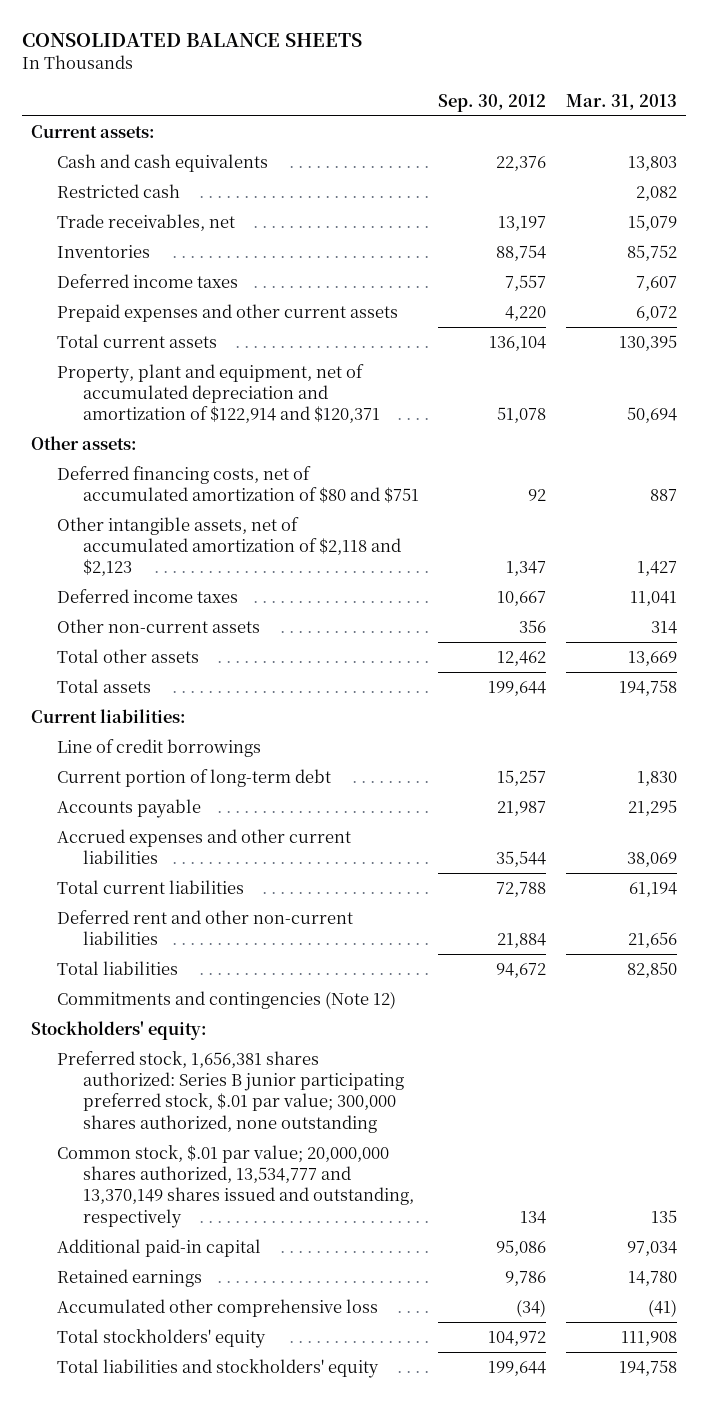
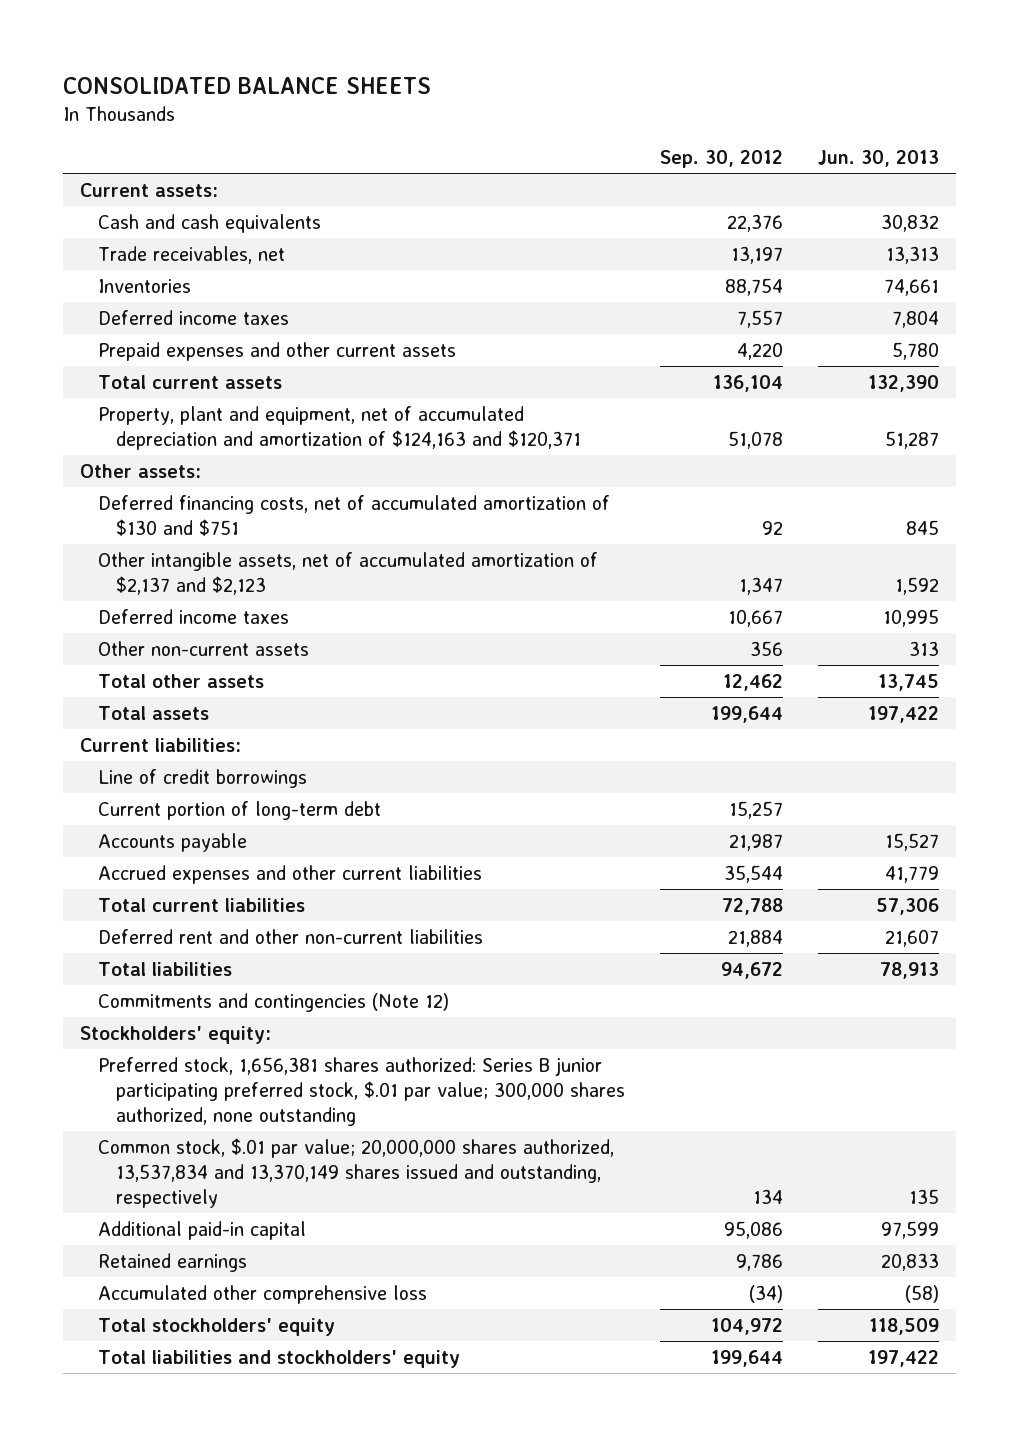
[565,93,677,110] Mar. 31, 2013 -> none
none -> [817,149,939,167] Jun. 30, 2013
[57,183,181,198] Restricted cash -> none
[57,363,381,424] Property, plant and equipment, net of accumulated depreciation and amortization of $122,914 and $120,371 -> [98,405,582,451] Property, plant and equipment, net of accumulated depreciation and amortization of $124,163 and $120,371
[57,465,420,504] Deferred financing costs, net of accumulated amortization of $80 and $751 -> [98,494,611,537] Deferred financing costs, net of accumulated amortization of $130 and $751
[57,516,402,577] Other intangible assets, net of accumulated amortization of $2,118 and $2,123 -> [98,551,599,596] Other intangible assets, net of accumulated amortization of $2,137 and $2,123
[57,1144,415,1228] Common stock, $.01 par value; 20,000,000 shares authorized, 13,534,777 and 13,370,149 shares issued and outstanding, respectively -> [98,1137,615,1209] Common stock, $.01 par value; 20,000,000 shares authorized, 13,537,834 and 13,370,149 shares issued and outstanding, respectively

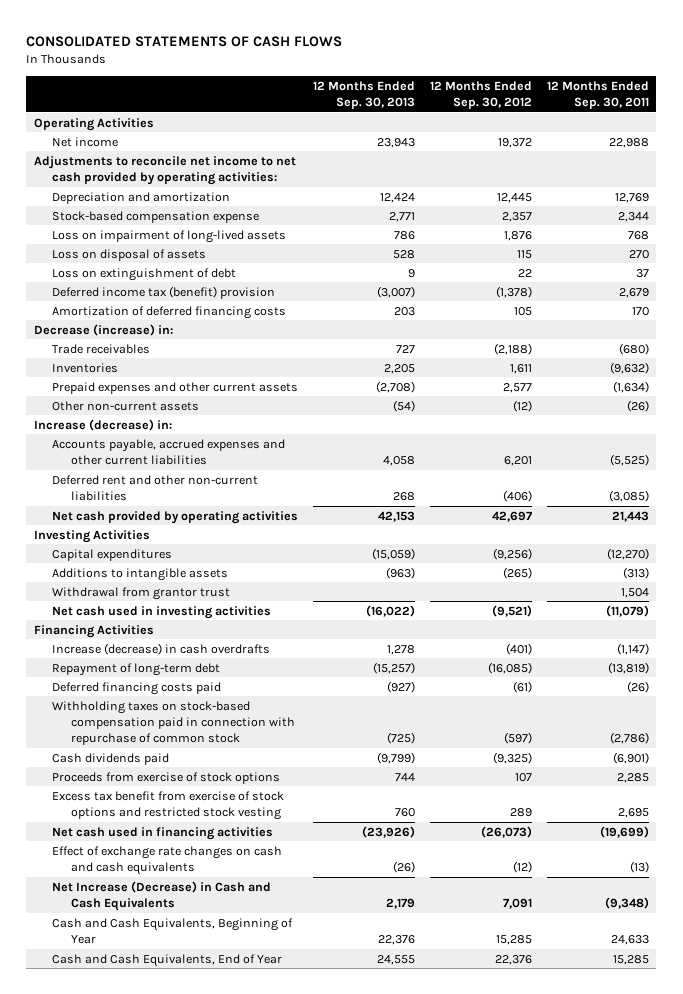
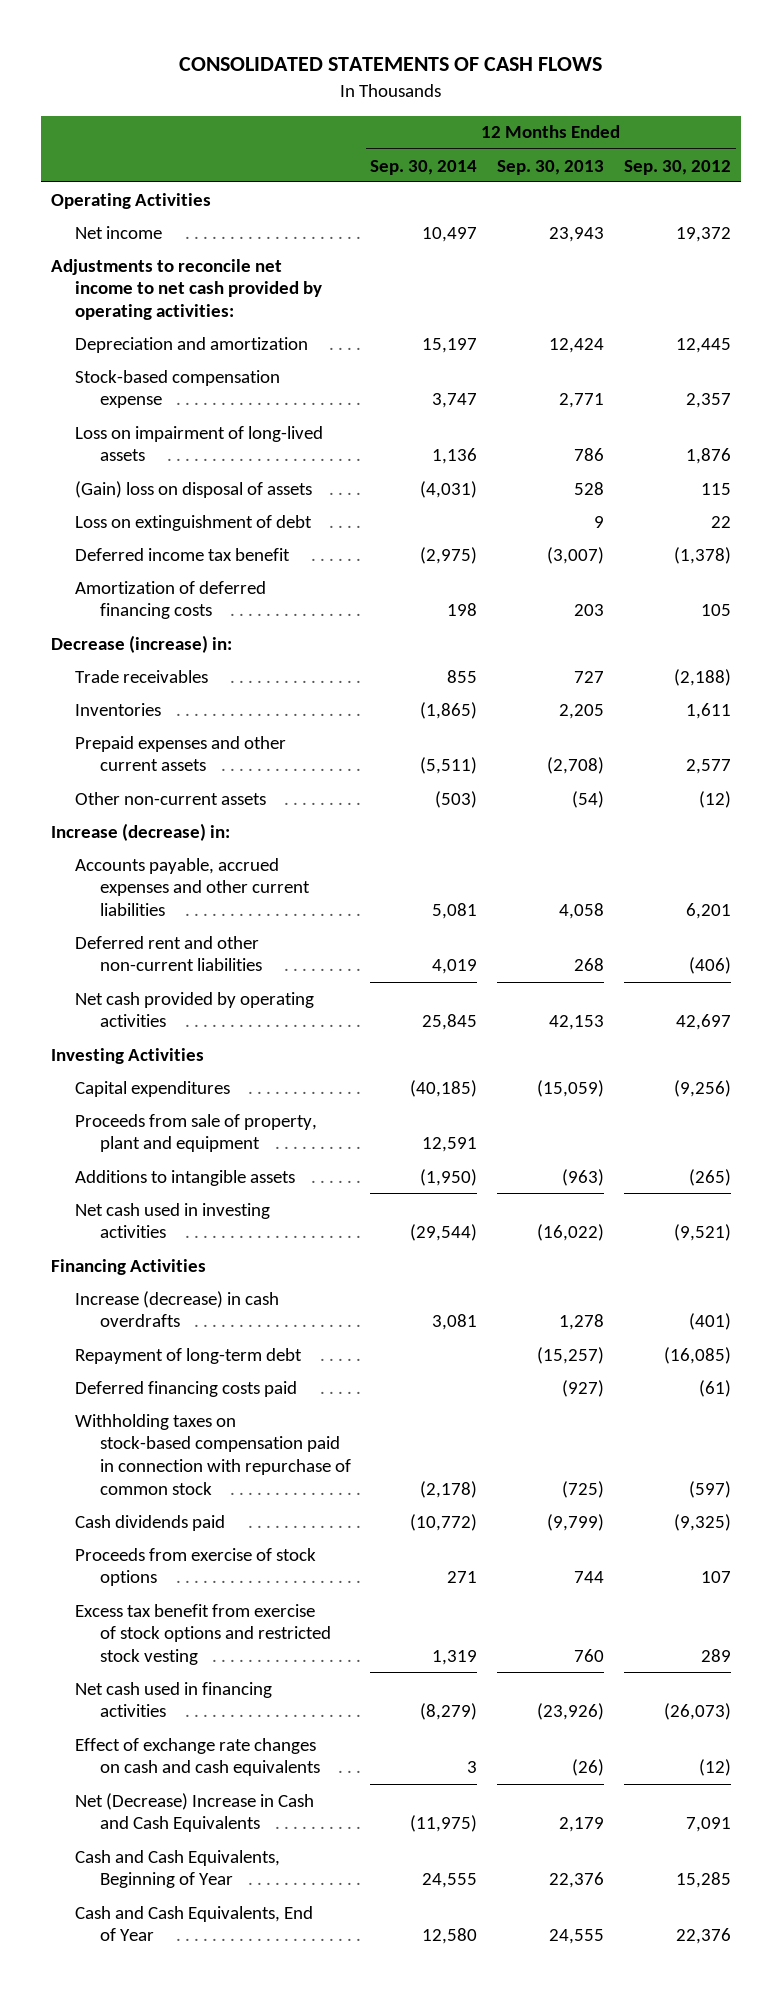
[546,80,649,110] 12 Months Ended Sep. 30, 2011 -> none
none -> [370,159,478,175] Sep. 30, 2014
[52,248,207,261] Loss on disposal of assets -> [75,480,313,498] (Gain) loss on disposal of assets
[52,285,276,299] Deferred income tax (benefit) provision -> [75,547,291,561] Deferred income tax benefit
none -> [75,1113,318,1153] Proceeds from sale of property, plant and equipment
[52,586,231,600] Withdrawal from grantor trust -> none
[52,880,272,911] Net Increase (Decrease) in Cash and Cash Equivalents -> [75,1792,315,1833] Net (Decrease) Increase in Cash and Cash Equivalents

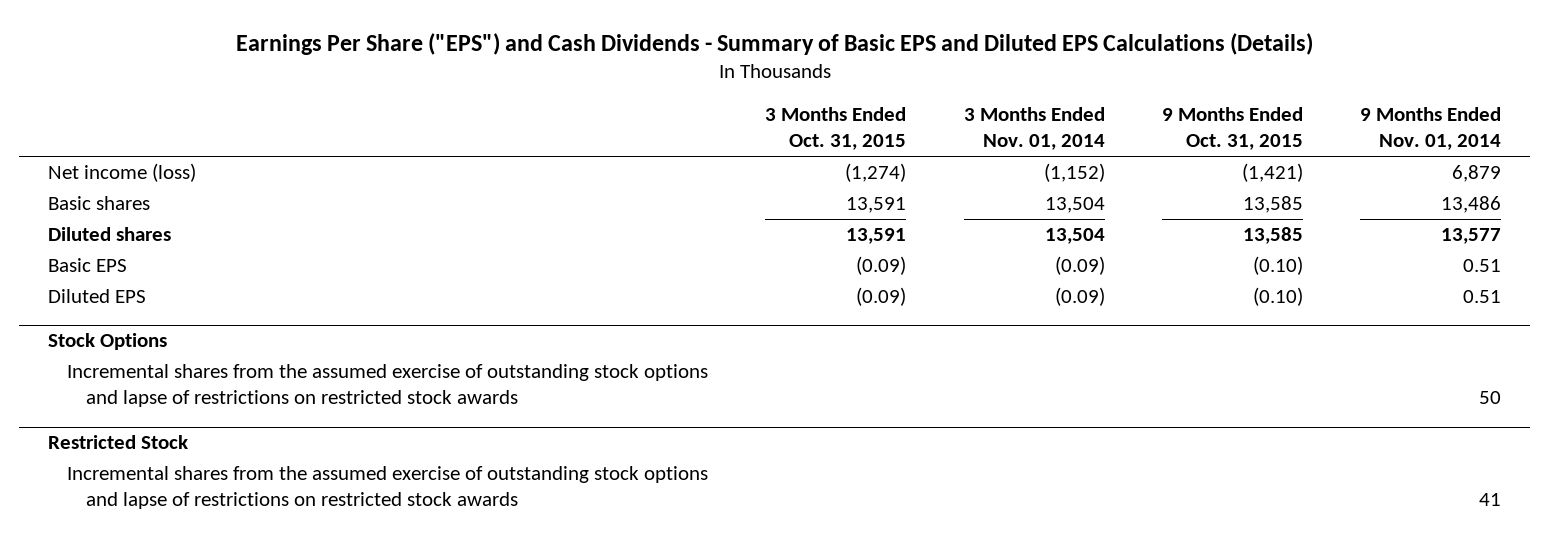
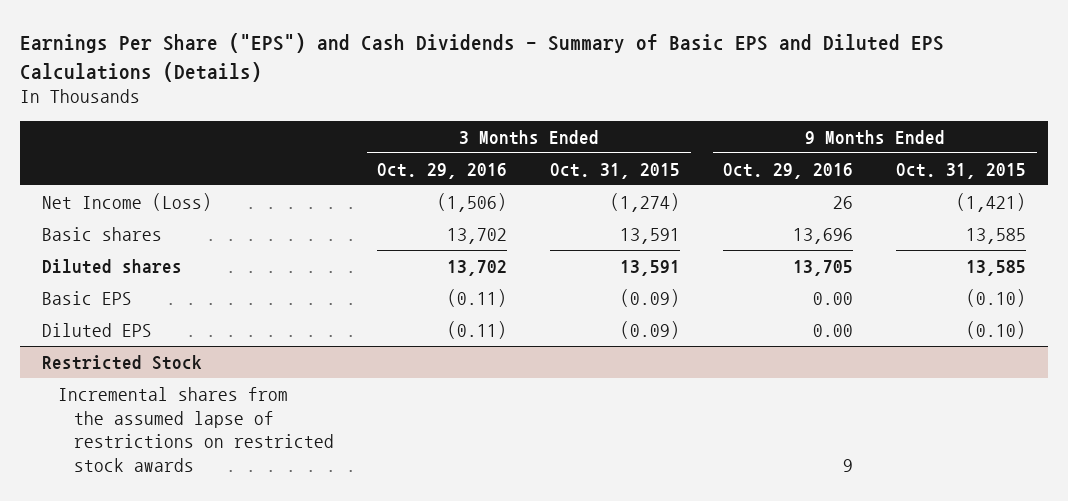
[963,106,1105,150] 3 Months Ended Nov. 01, 2014 -> none
[1360,106,1502,150] 9 Months Ended Nov. 01, 2014 -> none
none -> [377,162,508,179] Oct. 29, 2016
none -> [723,162,854,179] Oct. 29, 2016
[47,163,196,183] Net income (loss) -> [41,192,212,211] Net Income (Loss)
[47,333,167,351] Stock Options -> none
[67,364,709,408] Incremental shares from the assumed exercise of outstanding stock options and lapse of restrictions on restricted stock awards -> none
[67,466,709,510] Incremental shares from the assumed exercise of outstanding stock options and lapse of restrictions on restricted stock awards -> [58,386,335,473] Incremental shares from the assumed lapse of restrictions on restricted stock awards

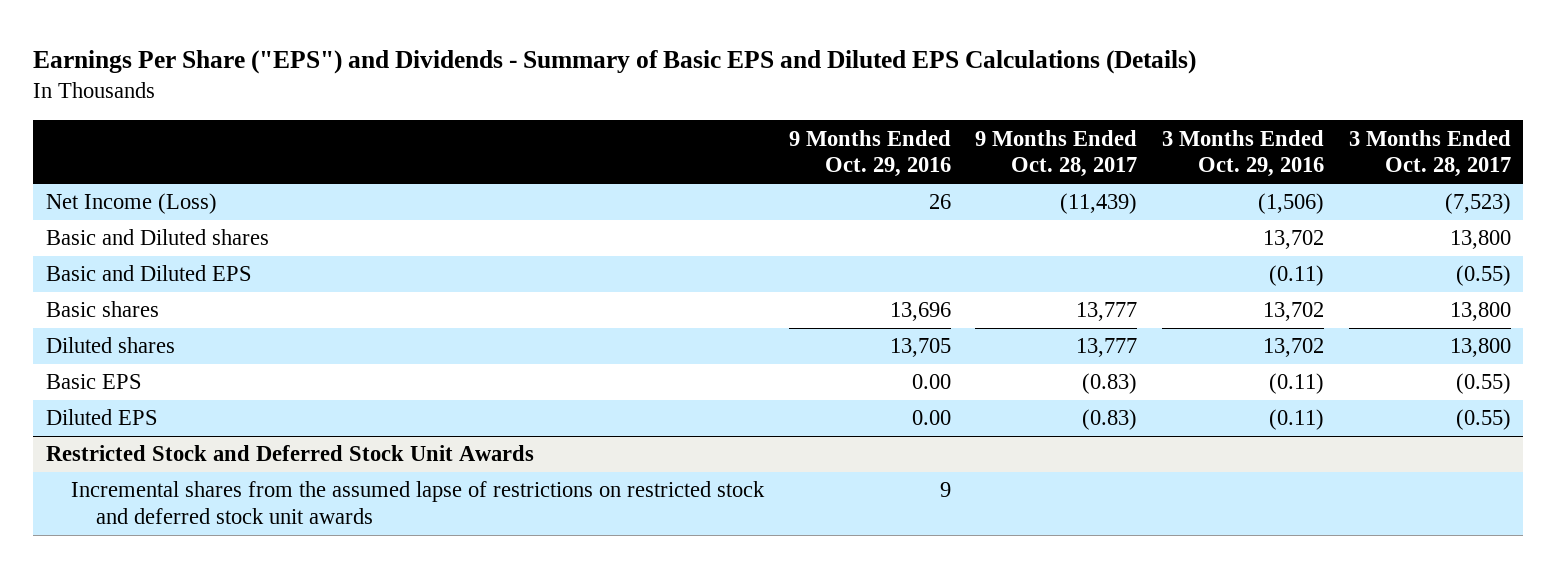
[20,33,945,82] Earnings Per Share ("EPS") and Cash Dividends - Summary of Basic EPS and Diluted EPS Calculations (Details) -> [33,49,1197,74] Earnings Per Share ("EPS") and Dividends - Summary of Basic EPS and Diluted EPS Calculations (Details)
[550,162,681,179] Oct. 31, 2015 -> none
[896,162,1027,179] Oct. 31, 2015 -> none
none -> [975,129,1138,178] 9 Months Ended Oct. 28, 2017
none -> [1348,129,1511,178] 3 Months Ended Oct. 28, 2017
none -> [45,229,269,246] Basic and Diluted shares
none -> [45,265,252,282] Basic and Diluted EPS
[41,354,202,370] Restricted Stock -> none
none -> [45,445,534,462] Restricted Stock and Deferred Stock Unit Awards
[58,386,335,473] Incremental shares from the assumed lapse of restrictions on restricted stock awards -> [70,481,765,525] Incremental shares from the assumed lapse of restrictions on restricted stock and deferred stock unit awards

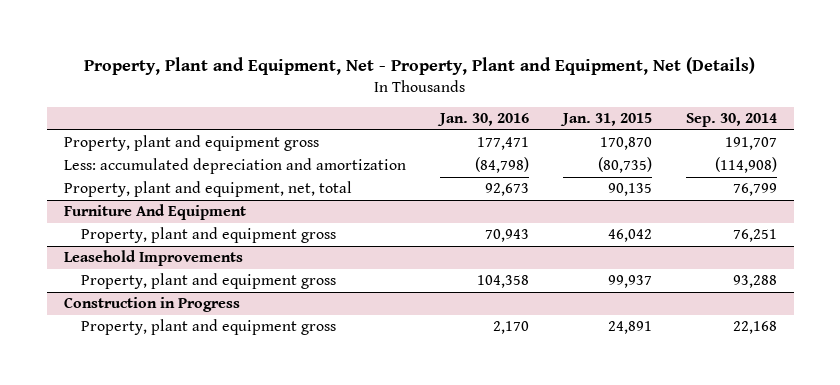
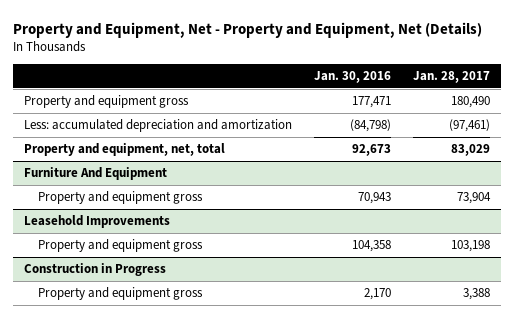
[84,56,756,75] Property, Plant and Equipment, Net - Property, Plant and Equipment, Net (Details) -> [13,21,483,38] Property and Equipment, Net - Property and Equipment, Net (Details)
[559,113,652,127] Jan. 31, 2015 -> none
[685,113,777,128] Sep. 30, 2014 -> none
none -> [413,71,491,84] Jan. 28, 2017
[63,135,319,152] Property, plant and equipment gross -> [24,95,190,109] Property and equipment gross
[63,181,352,198] Property, plant and equipment, net, total -> [24,143,226,157] Property and equipment, net, total
[80,227,336,244] Property, plant and equipment gross -> [37,191,203,205] Property and equipment gross
[80,273,336,290] Property, plant and equipment gross -> [37,239,203,253] Property and equipment gross
[80,319,336,336] Property, plant and equipment gross -> [37,287,203,301] Property and equipment gross

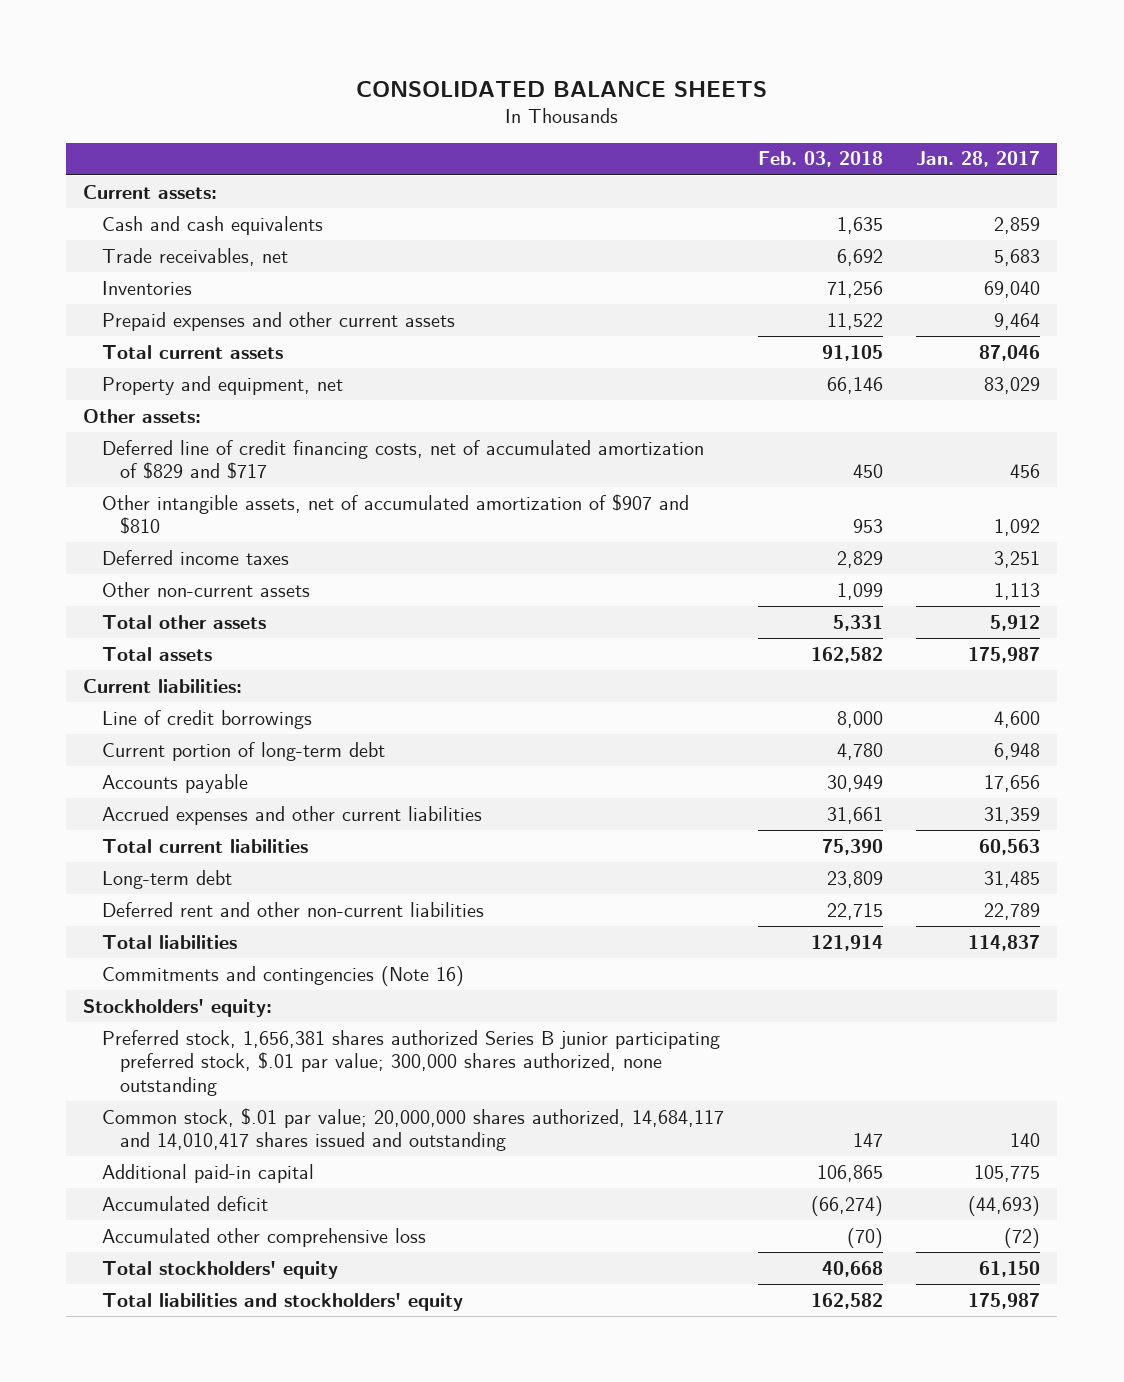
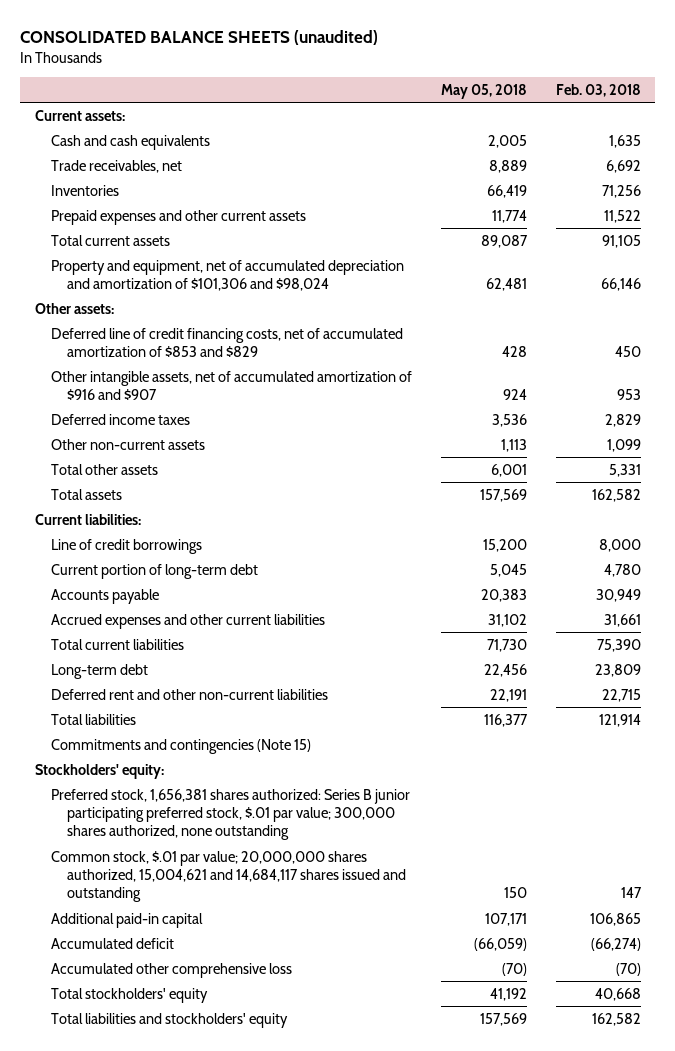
[355,80,767,97] CONSOLIDATED BALANCE SHEETS -> [20,29,379,45] CONSOLIDATED BALANCE SHEETS (unaudited)
[916,151,1041,168] Jan. 28, 2017 -> none
none -> [440,83,527,99] May 05, 2018
[101,375,343,395] Property and equipment, net -> [50,259,404,291] Property and equipment, net of accumulated depreciation and amortization of $101,306 and $98,024
[101,439,704,480] Deferred line of credit financing costs, net of accumulated amortization of $829 and $717 -> [50,327,403,357] Deferred line of credit financing costs, net of accumulated amortization of $853 and $829
[101,493,689,535] Other intangible assets, net of accumulated amortization of $907 and $810 -> [50,370,412,400] Other intangible assets, net of accumulated amortization of $916 and $907
[101,965,464,986] Commitments and contingencies (Note 16) -> [50,738,311,754] Commitments and contingencies (Note 15)
[101,1029,720,1096] Preferred stock, 1,656,381 shares authorized Series B junior participating preferred stock, $.01 par value; 300,000 shares authorized, none outstanding -> [50,788,410,841] Preferred stock, 1,656,381 shares authorized: Series B junior participating preferred stock, $.01 par value; 300,000 shares authorized, none outstanding
[101,1107,724,1152] Common stock, $.01 par value; 20,000,000 shares authorized, 14,684,117 and 14,010,417 shares issued and outstanding -> [50,850,406,903] Common stock, $.01 par value; 20,000,000 shares authorized, 15,004,621 and 14,684,117 shares issued and outstanding

